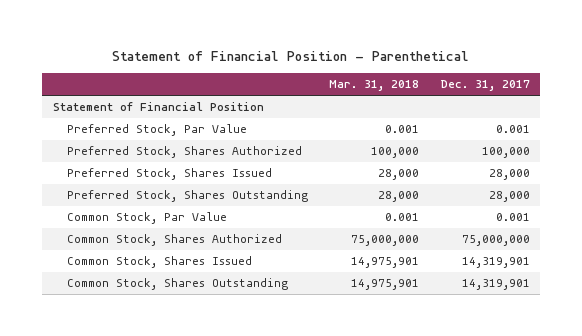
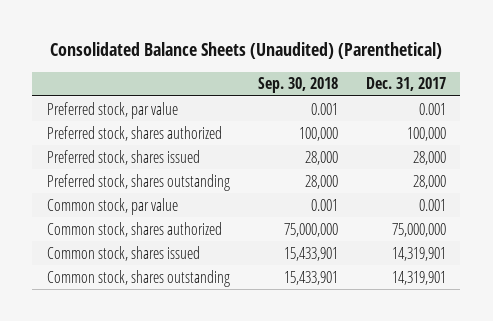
[112,51,470,62] Statement of Financial Position - Parenthetical -> [50,42,443,60] Consolidated Balance Sheets (Unaudited) (Parenthetical)
[329,80,420,92] Mar. 31, 2018 -> none
none -> [257,77,338,94] Sep. 30, 2018
[52,102,264,112] Statement of Financial Position -> none
[66,124,247,137] Preferred Stock, Par Value -> [46,101,178,119] Preferred stock, par value
[66,146,302,159] Preferred Stock, Shares Authorized -> [46,125,222,141] Preferred stock, shares authorized
[66,168,272,181] Preferred Stock, Shares Issued -> [46,149,200,165] Preferred stock, shares issued
[66,190,308,203] Preferred Stock, Shares Outstanding -> [46,173,230,191] Preferred stock, shares outstanding
[66,212,227,225] Common Stock, Par Value -> [46,197,178,215] Common stock, par value
[66,234,282,247] Common Stock, Shares Authorized -> [46,221,222,237] Common stock, shares authorized
[66,256,252,269] Common Stock, Shares Issued -> [46,245,200,261] Common stock, shares issued
[66,278,288,291] Common Stock, Shares Outstanding -> [46,269,230,287] Common stock, shares outstanding

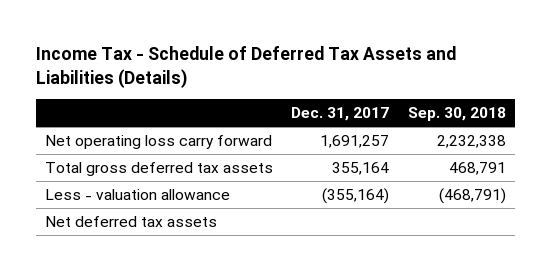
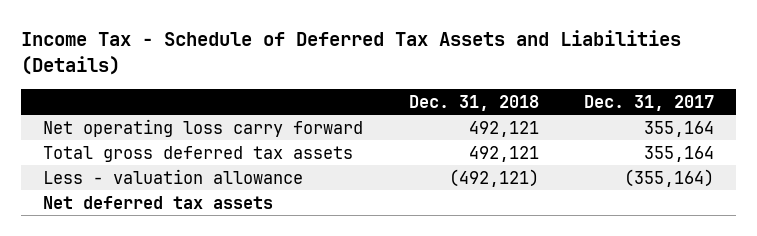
[407,106,506,121] Sep. 30, 2018 -> none
none -> [408,94,539,111] Dec. 31, 2018
[320,135,390,149] 1,691,257 -> [643,120,714,137] 355,164

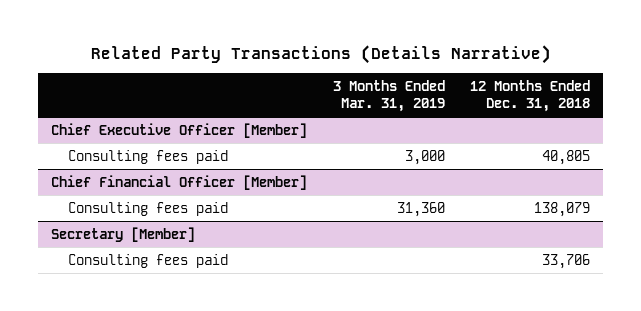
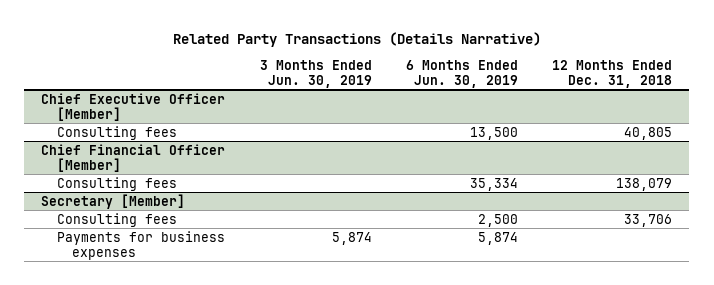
[332,79,445,113] 3 Months Ended Mar. 31, 2019 -> none
none -> [259,59,372,88] 3 Months Ended Jun. 30, 2019
none -> [405,59,518,88] 6 Months Ended Jun. 30, 2019
[68,149,229,164] Consulting fees paid -> [56,125,177,140] Consulting fees
[68,201,229,216] Consulting fees paid -> [56,176,177,191] Consulting fees
[68,253,229,268] Consulting fees paid -> [56,212,177,227] Consulting fees
none -> [56,230,225,260] Payments for business expenses

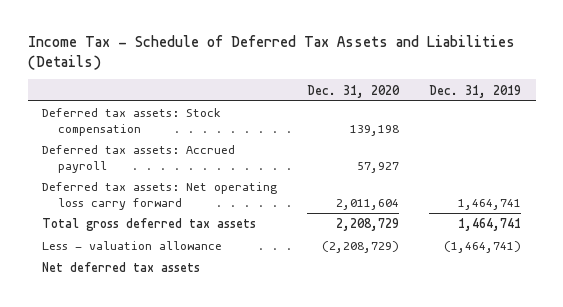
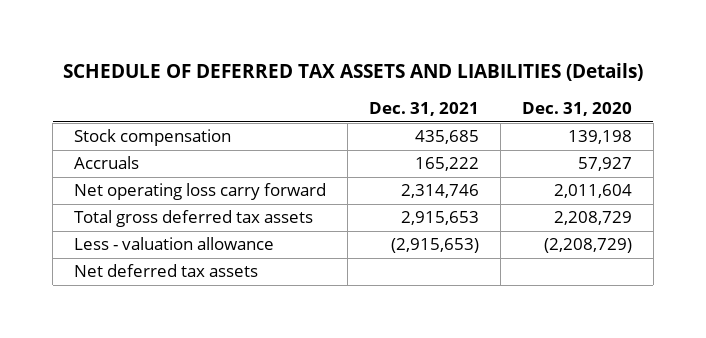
[27,35,515,70] Income Tax - Schedule of Deferred Tax Assets and Liabilities (Details) -> [63,63,644,82] SCHEDULE OF DEFERRED TAX ASSETS AND LIABILITIES (Details)
[428,84,521,98] Dec. 31, 2019 -> none
none -> [369,102,480,117] Dec. 31, 2021
[42,108,222,136] Deferred tax assets: Stock compensation -> [74,129,232,147] Stock compensation
[42,145,236,173] Deferred tax assets: Accrued payroll -> [74,156,140,170] Accruals
[42,182,278,210] Deferred tax assets: Net operating loss carry forward -> [74,183,327,201] Net operating loss carry forward

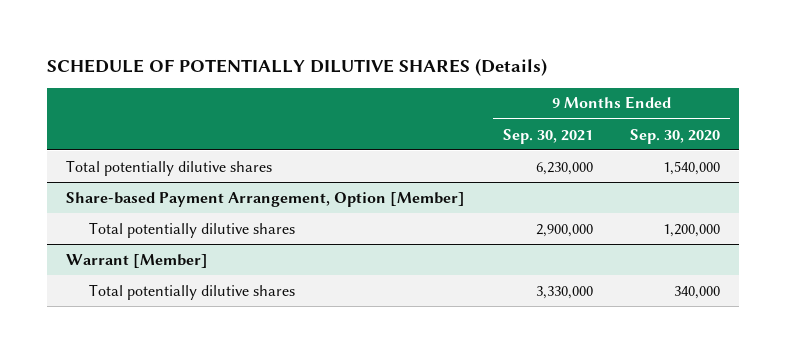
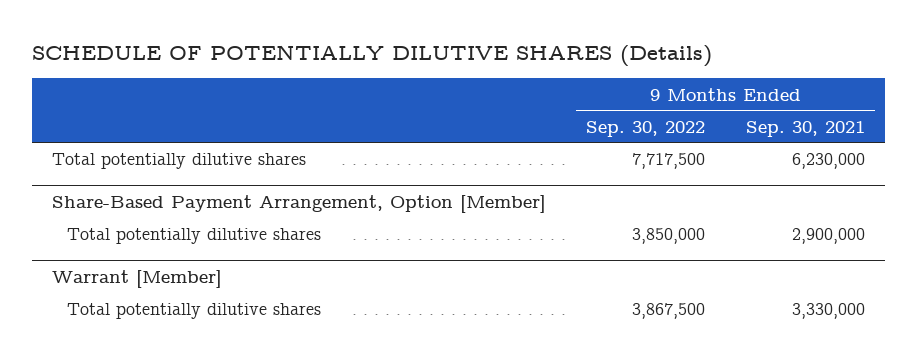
[630,128,721,144] Sep. 30, 2020 -> none
none -> [586,120,706,137] Sep. 30, 2022
[65,191,465,207] Share-based Payment Arrangement, Option [Member] -> [52,194,547,213] Share-Based Payment Arrangement, Option [Member]

